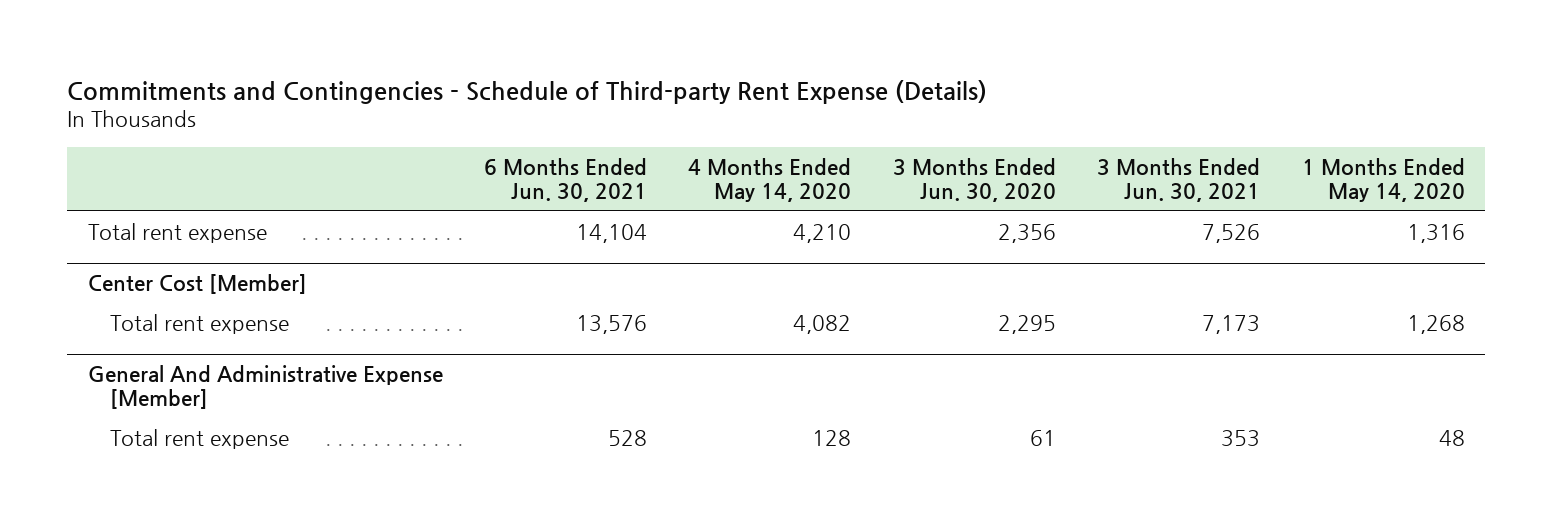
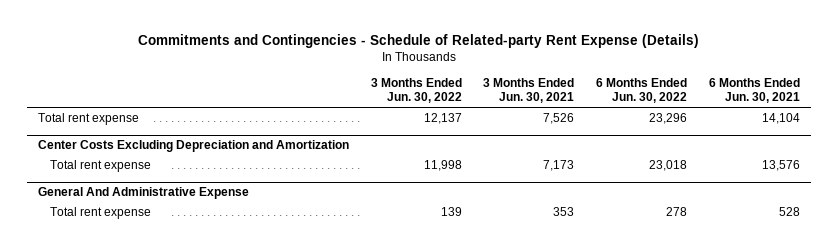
[67,79,988,104] Commitments and Contingencies - Schedule of Third-party Rent Expense (Details) -> [137,34,699,49] Commitments and Contingencies - Schedule of Related-party Rent Expense (Details)
[688,157,852,202] 4 Months Ended May 14, 2020 -> none
[892,157,1056,202] 3 Months Ended Jun. 30, 2020 -> none
[1301,157,1465,202] 1 Months Ended May 14, 2020 -> none
none -> [370,78,462,104] 3 Months Ended Jun. 30, 2022
none -> [596,78,688,104] 6 Months Ended Jun. 30, 2022
[87,274,307,295] Center Cost [Member] -> none
none -> [38,140,350,153] Center Costs Excluding Depreciation and Amortization
[87,365,443,410] General And Administrative Expense [Member] -> [38,187,250,200] General And Administrative Expense

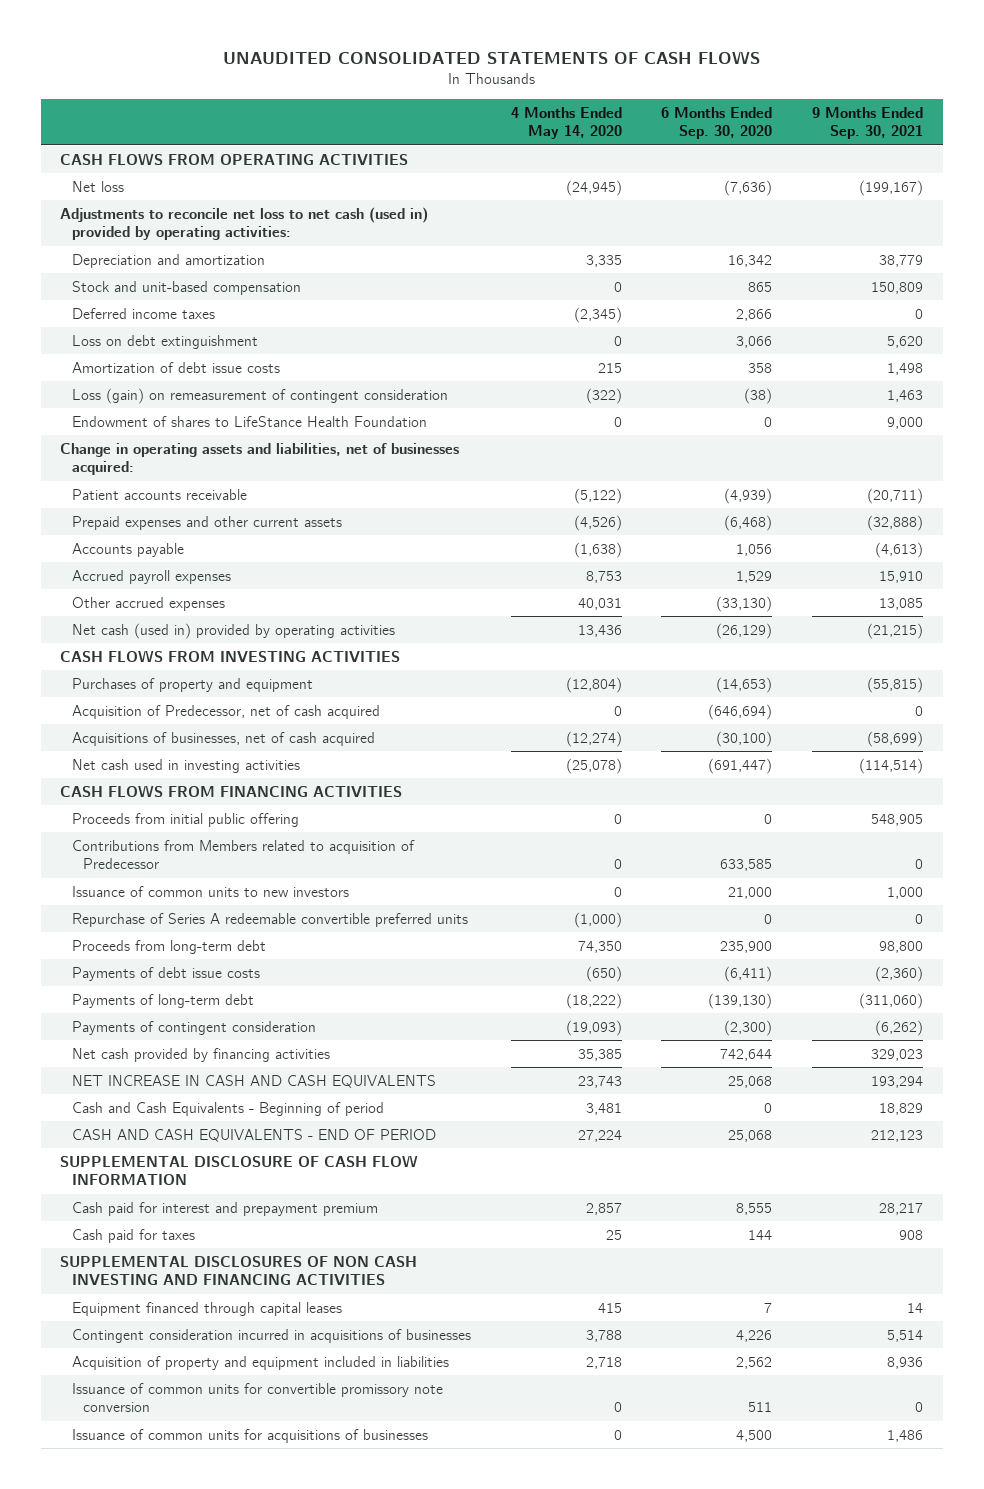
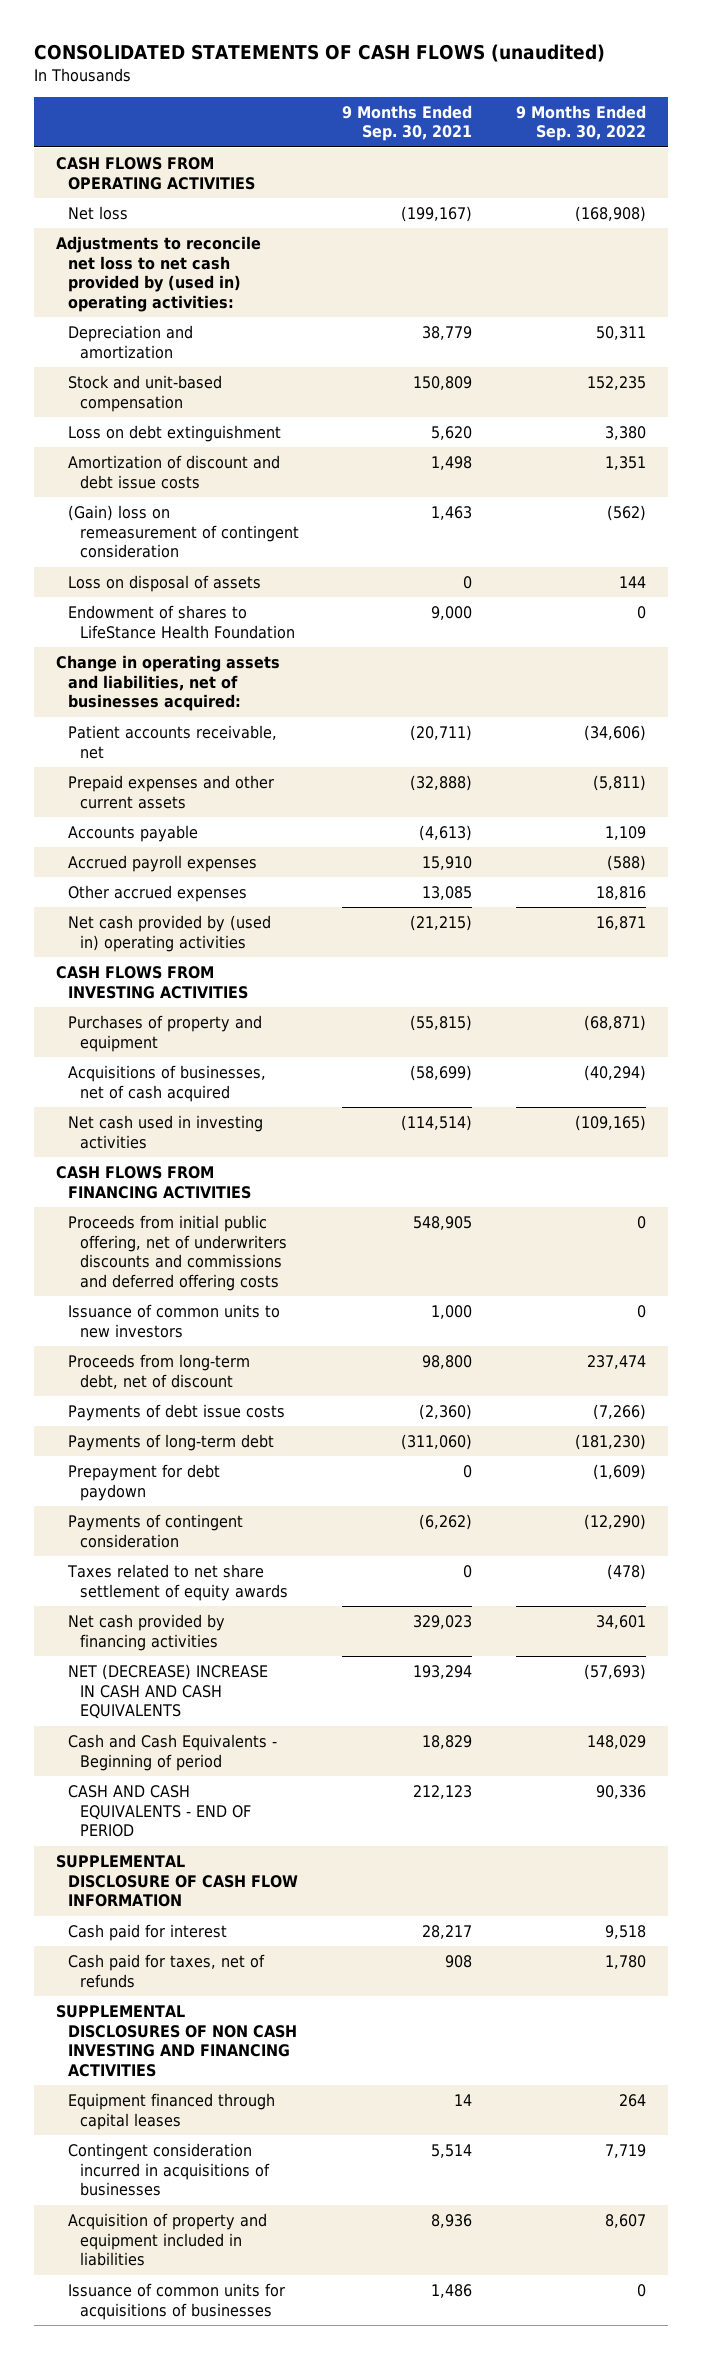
[222,50,760,64] UNAUDITED CONSOLIDATED STATEMENTS OF CASH FLOWS -> [34,44,606,63] CONSOLIDATED STATEMENTS OF CASH FLOWS (unaudited)
[510,106,622,140] 4 Months Ended May 14, 2020 -> none
[661,106,773,140] 6 Months Ended Sep. 30, 2020 -> none
none -> [516,104,647,142] 9 Months Ended Sep. 30, 2022
[60,206,429,241] Adjustments to reconcile net loss to net cash (used in) provided by operating activities: -> [56,235,262,313] Adjustments to reconcile net loss to net cash provided by (used in) operating activities:
[71,307,215,319] Deferred income taxes -> none
[71,361,280,373] Amortization of debt issue costs -> [67,454,280,489] Amortization of discount and debt issue costs
[71,387,448,404] Loss (gain) on remeasurement of contingent consideration -> [67,504,299,559] (Gain) loss on remeasurement of contingent consideration
none -> [67,574,261,592] Loss on disposal of assets
[71,488,247,500] Patient accounts receivable -> [67,724,277,759] Patient accounts receivable, net
[71,622,395,639] Net cash (used in) provided by operating activities -> [67,914,271,952] Net cash provided by (used in) operating activities
[71,704,380,719] Acquisition of Predecessor, net of cash acquired -> none
[71,839,415,870] Contributions from Members related to acquisition of Predecessor -> none
[71,812,299,827] Proceeds from initial public offering -> [67,1214,287,1292] Proceeds from initial public offering, net of underwriters discounts and commissions and deferred offering costs
[71,912,468,927] Repurchase of Series A redeemable convertible preferred units -> none
[71,939,266,954] Proceeds from long-term debt -> [67,1353,250,1389] Proceeds from long-term debt, net of discount
none -> [67,1463,220,1501] Prepayment for debt paydown
none -> [66,1563,288,1601] Taxes related to net share settlement of equity awards
[71,1074,436,1088] NET INCREASE IN CASH AND CASH EQUIVALENTS -> [67,1663,268,1720] NET (DECREASE) INCREASE IN CASH AND CASH EQUIVALENTS
[71,1201,378,1216] Cash paid for interest and prepayment premium -> [67,1923,227,1941] Cash paid for interest
[71,1228,195,1243] Cash paid for taxes -> [67,1953,265,1988] Cash paid for taxes, net of refunds
[71,1382,443,1413] Issuance of common units for convertible promissory note conversion -> none

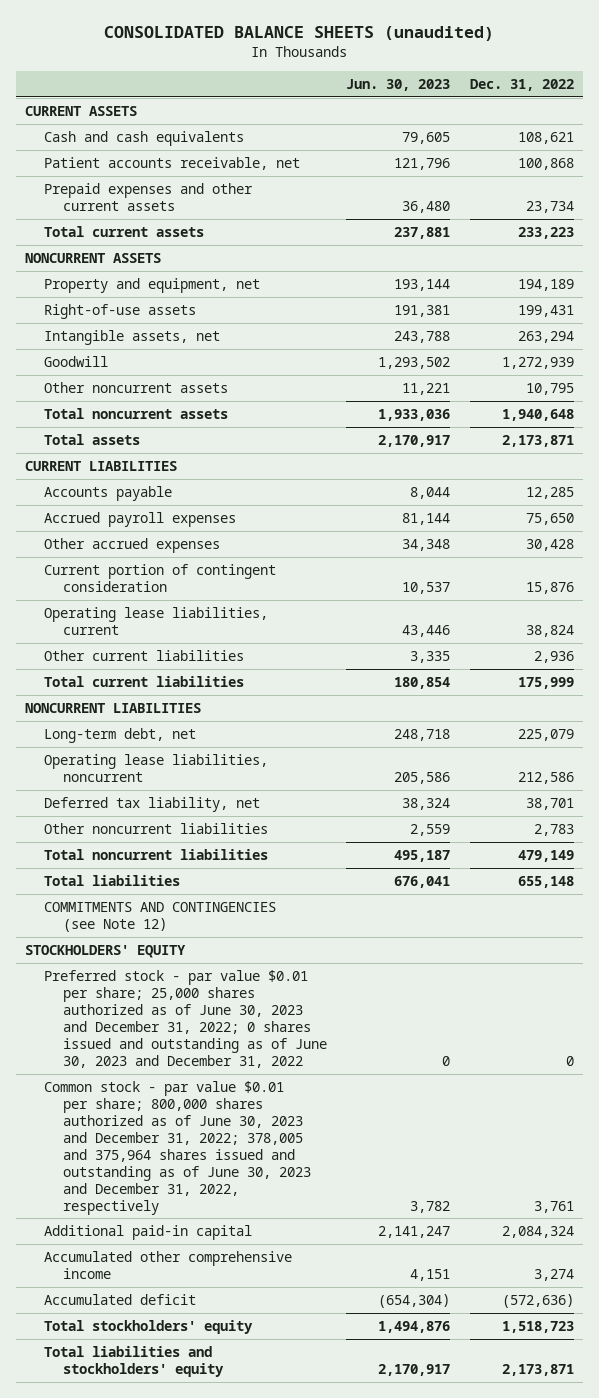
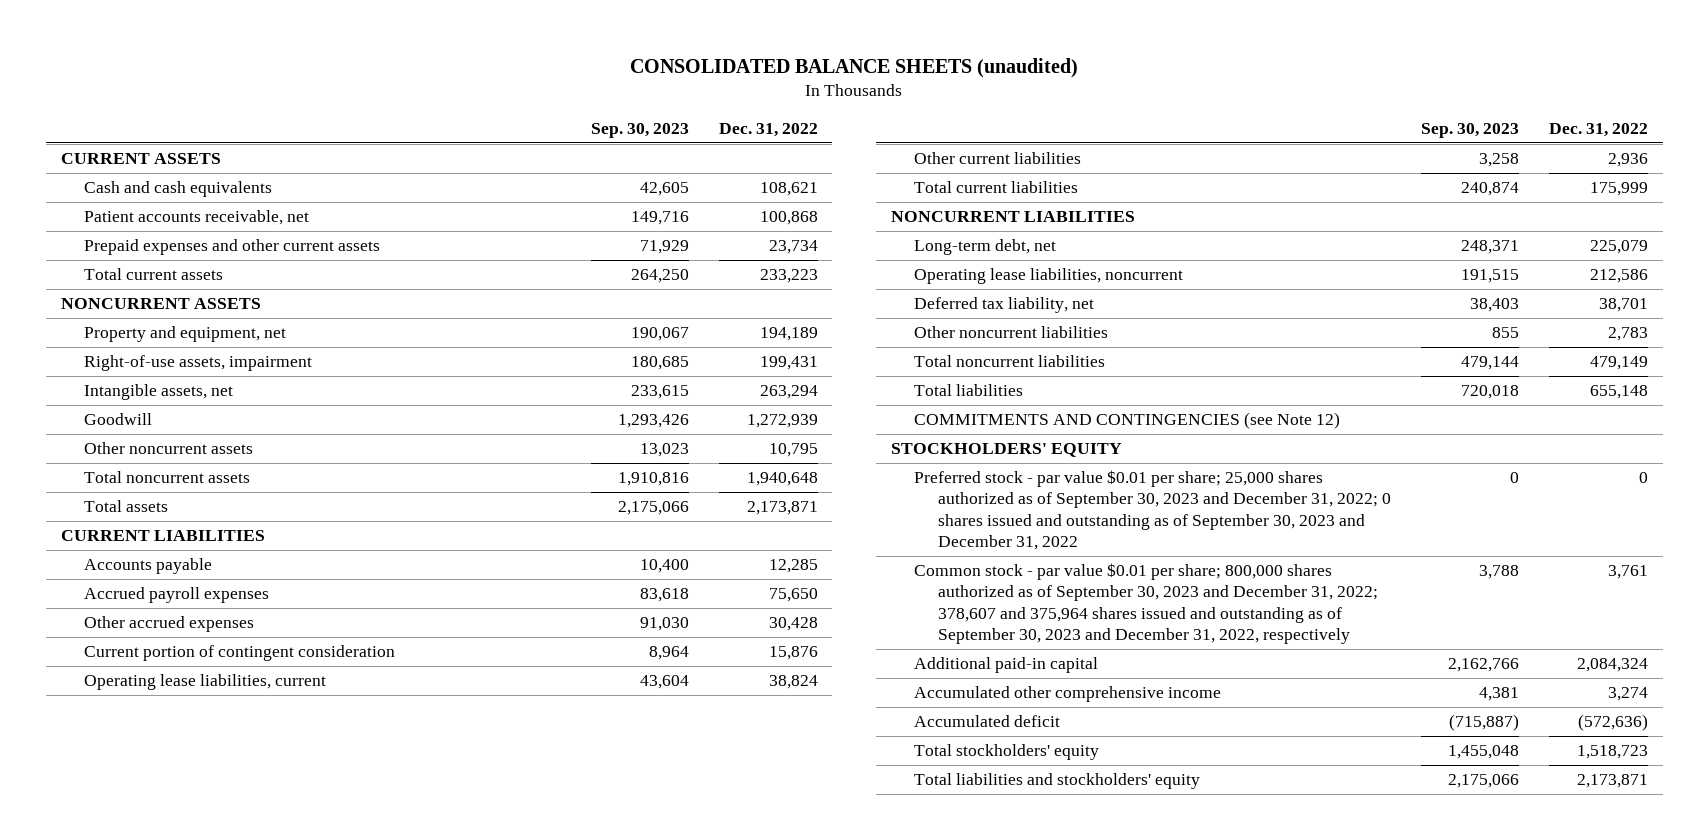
[346,78,451,91] Jun. 30, 2023 -> none
none -> [590,122,689,138] Sep. 30, 2023
[44,303,197,319] Right-of-use assets -> [84,355,313,372] Right-of-use assets, impairment
[44,969,327,1068] Preferred stock - par value $0.01 per share; 25,000 shares authorized as of June 30, 2023 and December 31, 2022; 0 shares issued and outstanding as of June 30, 2023 and December 31, 2022 -> [914,470,1391,550] Preferred stock - par value $0.01 per share; 25,000 shares authorized as of September 30, 2023 and December 31, 2022; 0 shares issued and outstanding as of September 30, 2023 and December 31, 2022
[44,1080,311,1215] Common stock - par value $0.01 per share; 800,000 shares authorized as of June 30, 2023 and December 31, 2022; 378,005 and 375,964 shares issued and outstanding as of June 30, 2023 and December 31, 2022, respectively -> [914,563,1378,644] Common stock - par value $0.01 per share; 800,000 shares authorized as of September 30, 2023 and December 31, 2022; 378,607 and 375,964 shares issued and outstanding as of September 30, 2023 and December 31, 2022, respectively

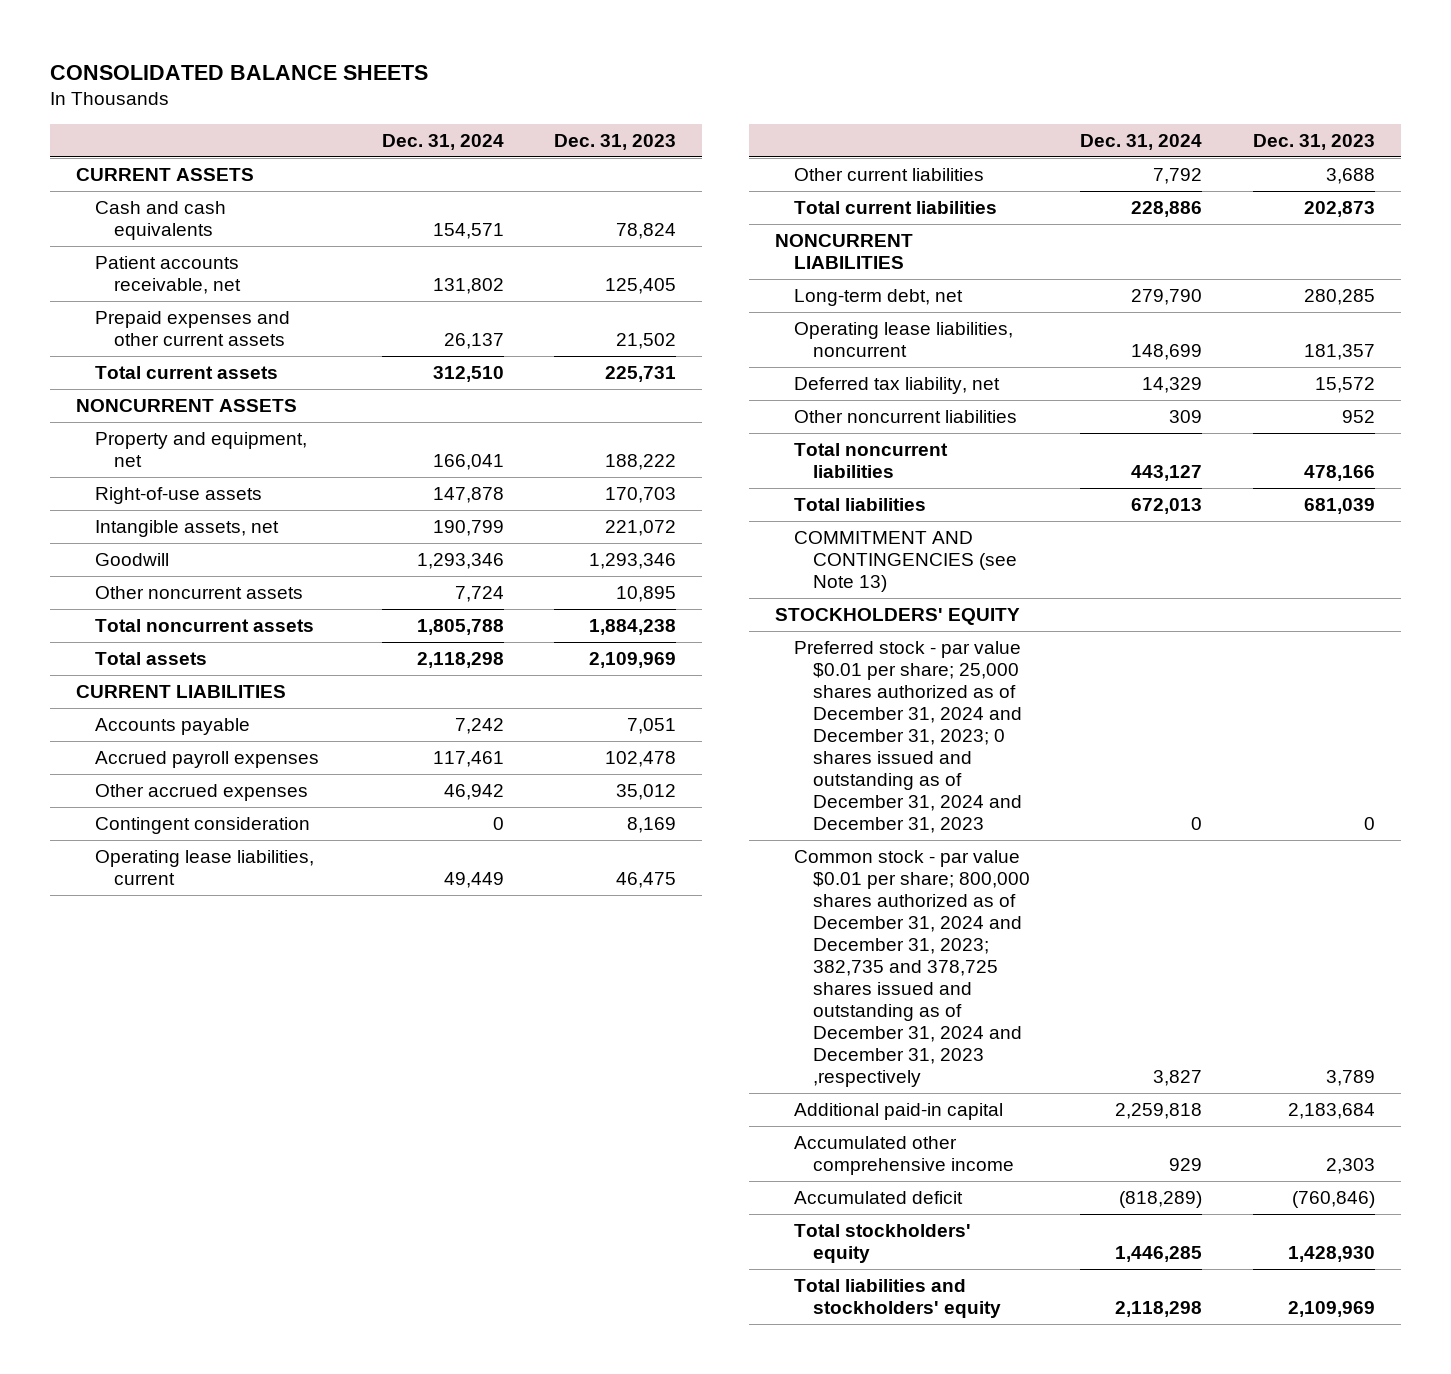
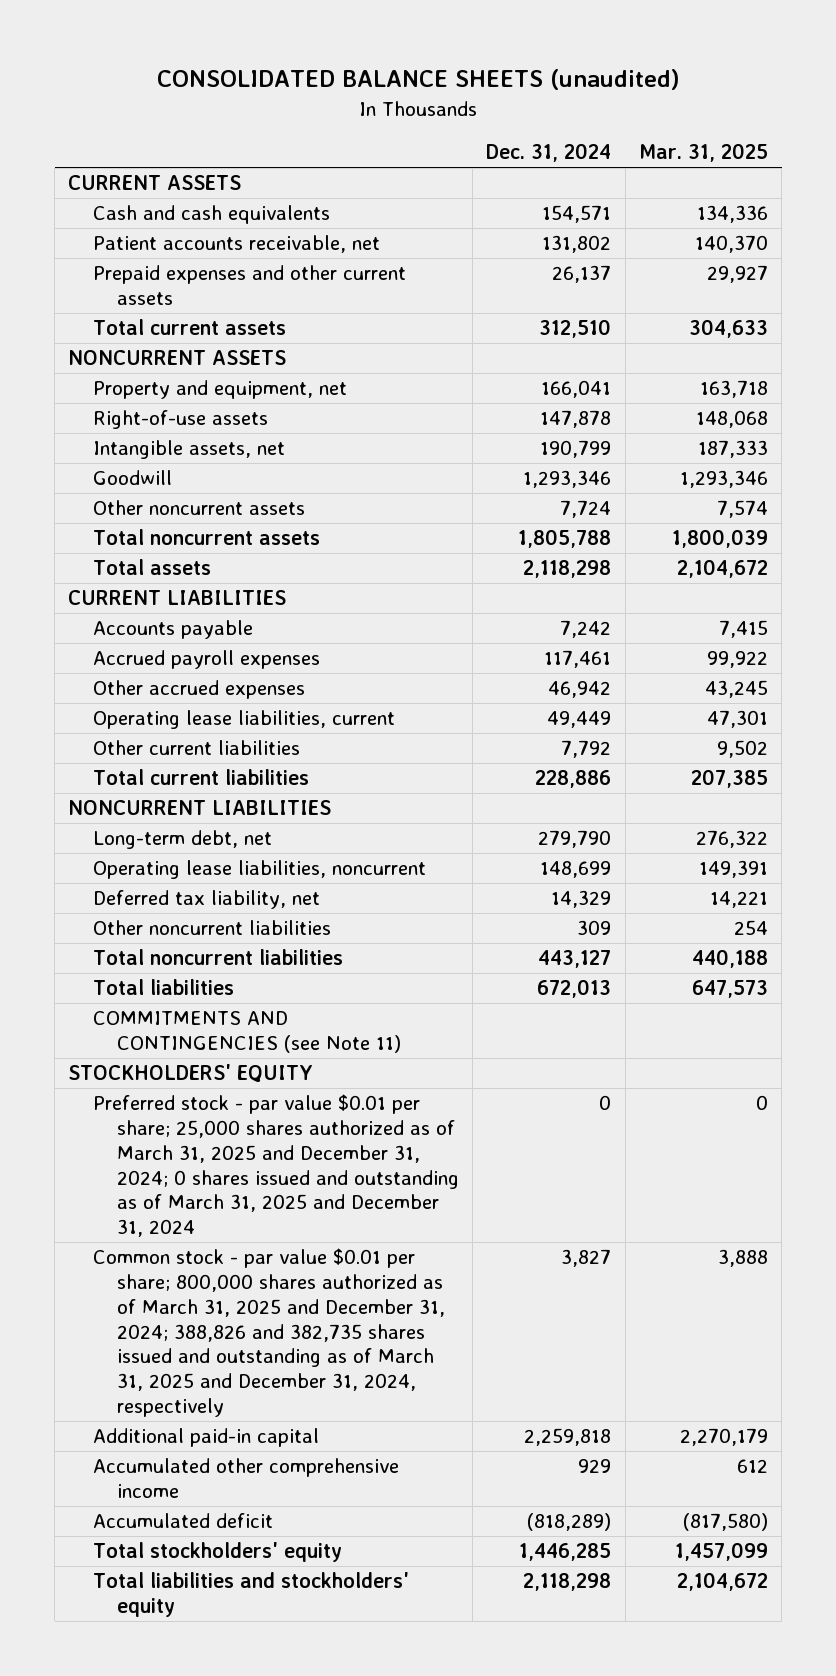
[50,64,429,80] CONSOLIDATED BALANCE SHEETS -> [157,69,681,91] CONSOLIDATED BALANCE SHEETS (unaudited)
[554,133,677,150] Dec. 31, 2023 -> none
none -> [638,143,768,163] Mar. 31, 2025
[94,816,310,834] Contingent consideration -> none
[793,530,1017,593] COMMITMENT AND CONTINGENCIES (see Note 13) -> [92,1011,401,1054] COMMITMENTS AND CONTINGENCIES (see Note 11)
[793,640,1022,834] Preferred stock - par value $0.01 per share; 25,000 shares authorized as of December 31, 2024 and December 31, 2023; 0 shares issued and outstanding as of December 31, 2024 and December 31, 2023 -> [92,1094,459,1237] Preferred stock - par value $0.01 per share; 25,000 shares authorized as of March 31, 2025 and December 31, 2024; 0 shares issued and outstanding as of March 31, 2025 and December 31, 2024
[793,849,1030,1088] Common stock - par value $0.01 per share; 800,000 shares authorized as of December 31, 2024 and December 31, 2023; 382,735 and 378,725 shares issued and outstanding as of December 31, 2024 and December 31, 2023 ,respectively -> [92,1248,445,1417] Common stock - par value $0.01 per share; 800,000 shares authorized as of March 31, 2025 and December 31, 2024; 388,826 and 382,735 shares issued and outstanding as of March 31, 2025 and December 31, 2024, respectively

